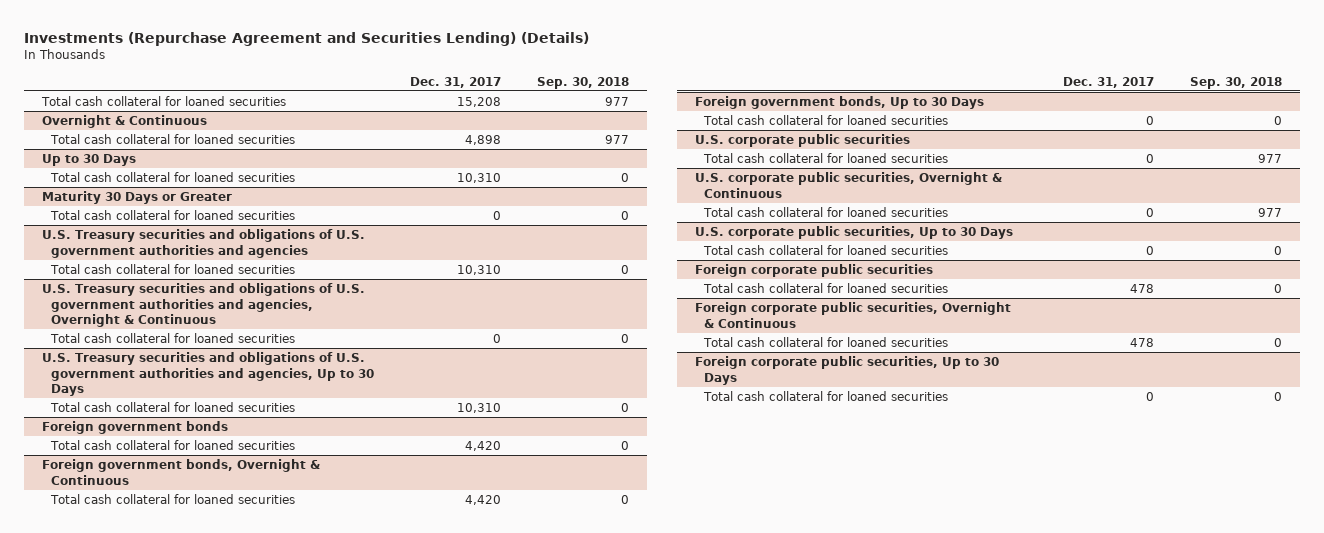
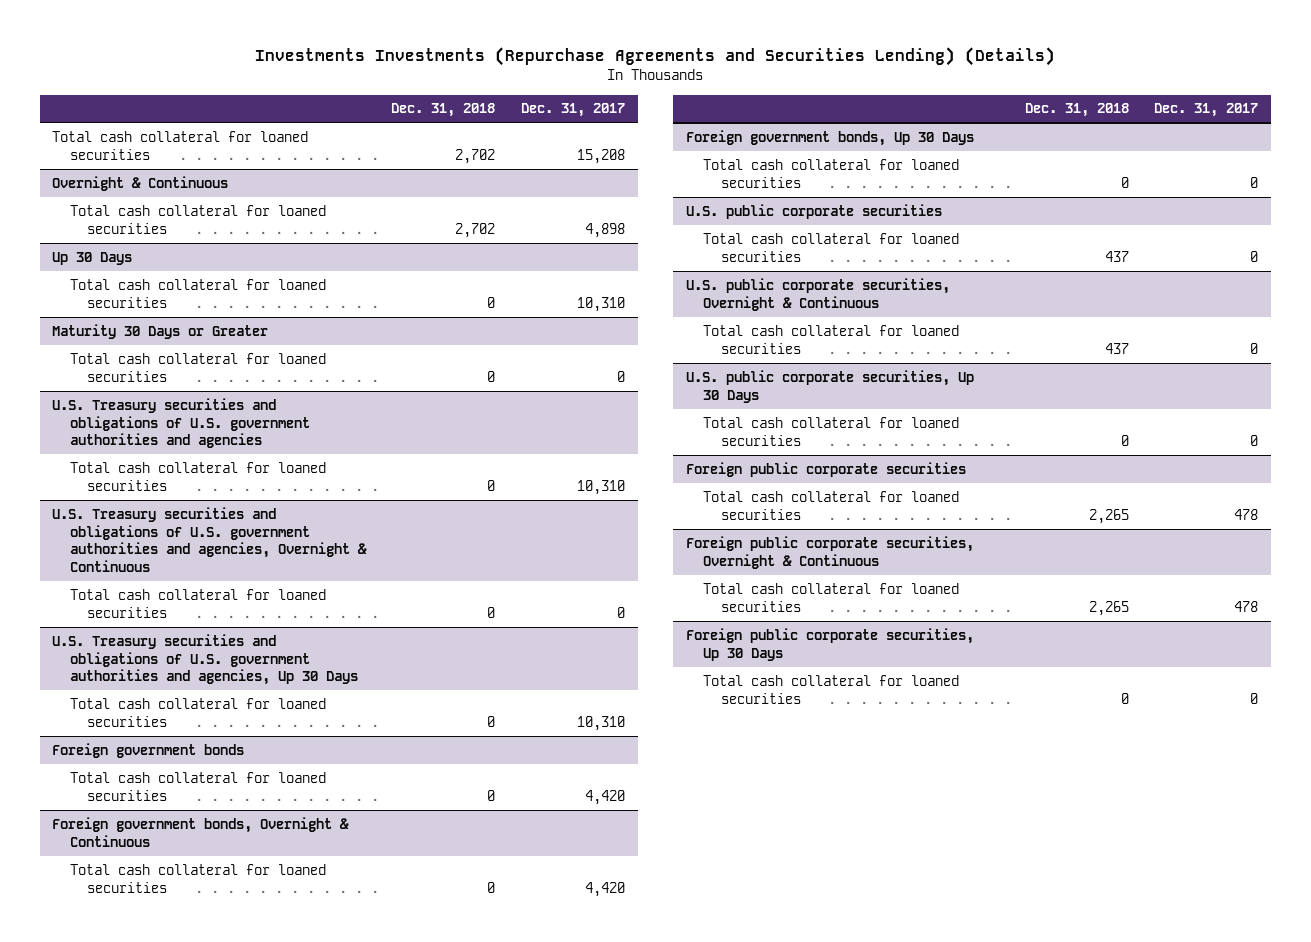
[24,32,590,47] Investments (Repurchase Agreement and Securities Lending) (Details) -> [255,47,1056,67] Investments Investments (Repurchase Agreements and Securities Lending) (Details)
[536,76,629,89] Sep. 30, 2018 -> none
none -> [391,103,496,118] Dec. 31, 2018
[42,154,137,167] Up to 30 Days -> [52,251,133,265] Up 30 Days
[42,352,374,397] U.S. Treasury securities and obligations of U.S. government authorities and agencies, Up to 30 Days -> [52,633,358,686] U.S. Treasury securities and obligations of U.S. government authorities and agencies, Up 30 Days
[695,96,985,110] Foreign government bonds, Up to 30 Days -> [685,129,974,146] Foreign government bonds, Up 30 Days
[695,134,911,148] U.S. corporate public securities -> [685,203,942,219] U.S. public corporate securities
[695,172,1003,198] U.S. corporate public securities, Overnight & Continuous -> [685,277,950,311] U.S. public corporate securities, Overnight & Continuous
[695,226,1014,240] U.S. corporate public securities, Up to 30 Days -> [685,369,974,403] U.S. public corporate securities, Up 30 Days
[695,264,934,278] Foreign corporate public securities -> [685,461,966,477] Foreign public corporate securities
[695,302,1012,328] Foreign corporate public securities, Overnight & Continuous -> [685,535,974,569] Foreign public corporate securities, Overnight & Continuous
[695,356,1000,385] Foreign corporate public securities, Up to 30 Days -> [685,627,974,661] Foreign public corporate securities, Up 30 Days

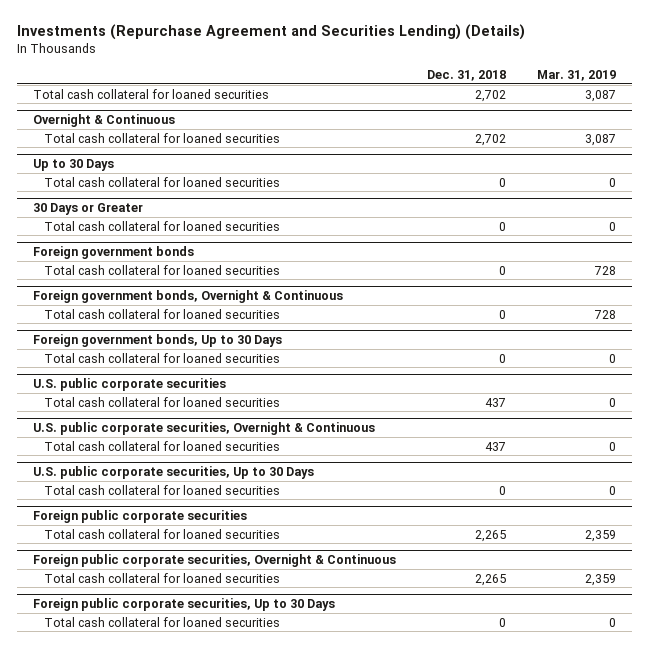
[255,47,1056,67] Investments Investments (Repurchase Agreements and Securities Lending) (Details) -> [16,24,525,41] Investments (Repurchase Agreement and Securities Lending) (Details)
[521,103,626,118] Dec. 31, 2017 -> none
none -> [537,69,617,81] Mar. 31, 2019
[69,278,326,308] Total cash collateral for loaned securities -> none
[52,323,269,339] Maturity 30 Days or Greater -> none
[69,352,326,382] Total cash collateral for loaned securities -> none
[52,397,310,449] U.S. Treasury securities and obligations of U.S. government authorities and agencies -> none
[69,461,326,491] Total cash collateral for loaned securities -> none
[52,506,367,573] U.S. Treasury securities and obligations of U.S. government authorities and agencies, Overnight & Continuous -> none
[52,251,133,265] Up 30 Days -> [32,159,114,172] Up to 30 Days
[52,633,358,686] U.S. Treasury securities and obligations of U.S. government authorities and agencies, Up 30 Days -> none
none -> [32,203,143,216] 30 Days or Greater
[685,129,974,146] Foreign government bonds, Up 30 Days -> [32,334,282,348] Foreign government bonds, Up to 30 Days
[685,369,974,403] U.S. public corporate securities, Up 30 Days -> [32,466,314,480] U.S. public corporate securities, Up to 30 Days
[685,627,974,661] Foreign public corporate securities, Up 30 Days -> [32,598,335,612] Foreign public corporate securities, Up to 30 Days

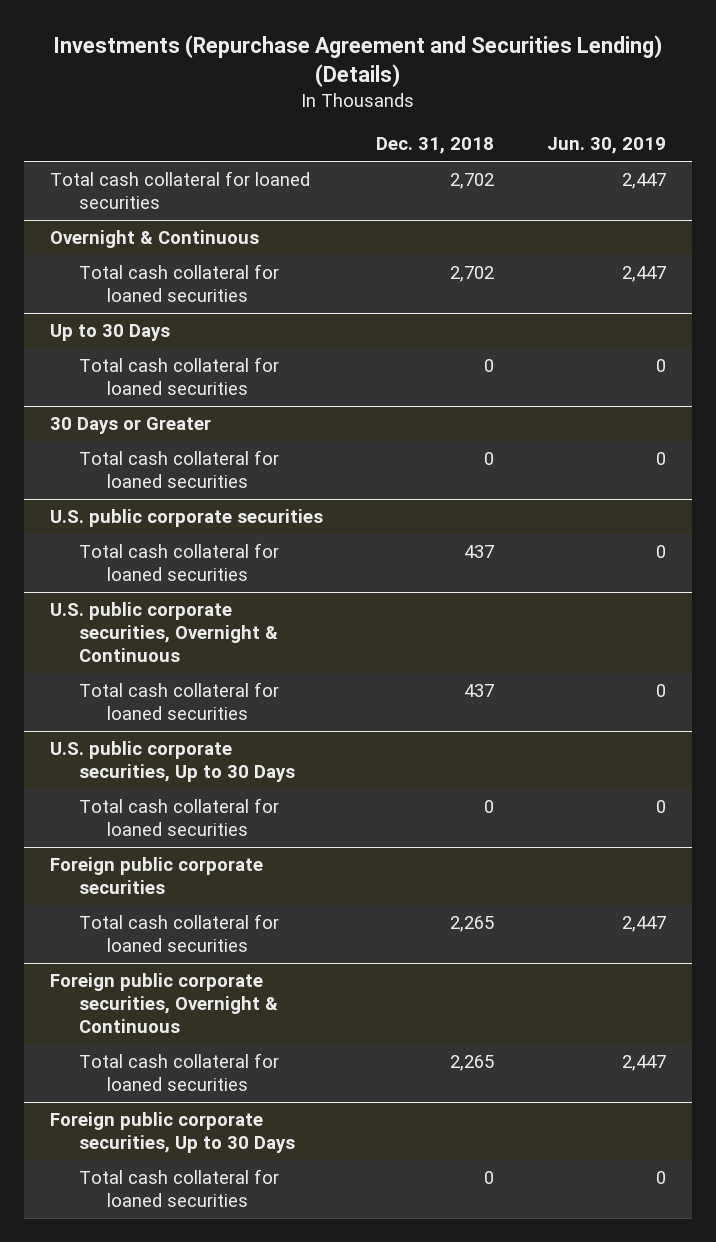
[537,69,617,81] Mar. 31, 2019 -> none
none -> [547,137,667,155] Jun. 30, 2019
[32,246,194,260] Foreign government bonds -> none
[43,264,280,275] Total cash collateral for loaned securities -> none
[32,290,343,304] Foreign government bonds, Overnight & Continuous -> none
[43,308,280,319] Total cash collateral for loaned securities -> none
[32,334,282,348] Foreign government bonds, Up to 30 Days -> none
[43,352,280,363] Total cash collateral for loaned securities -> none

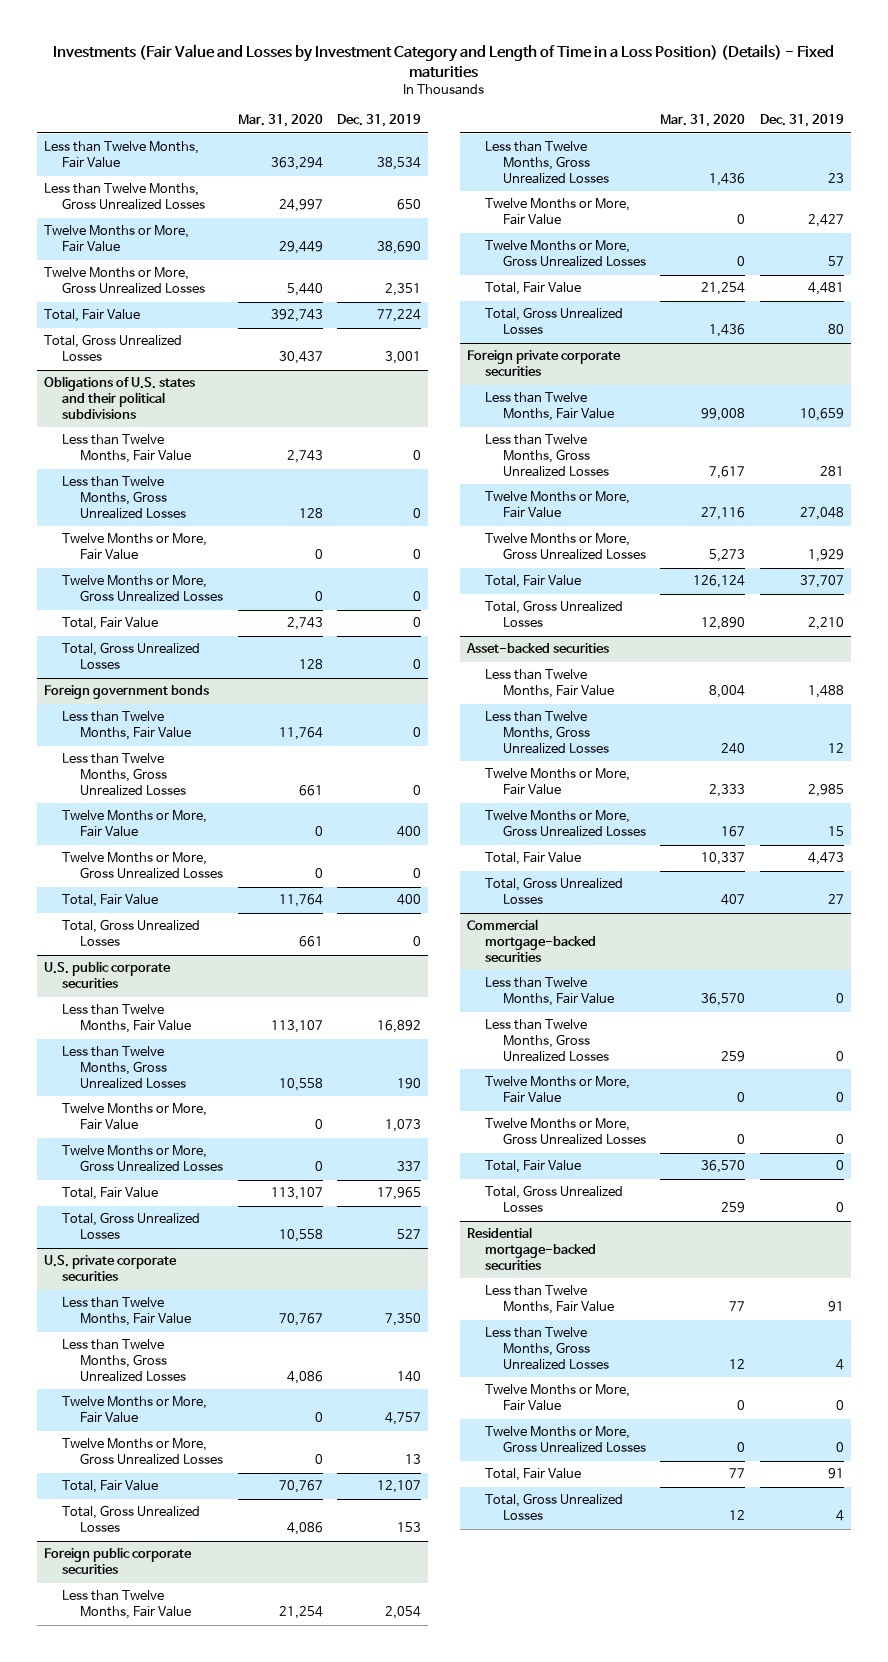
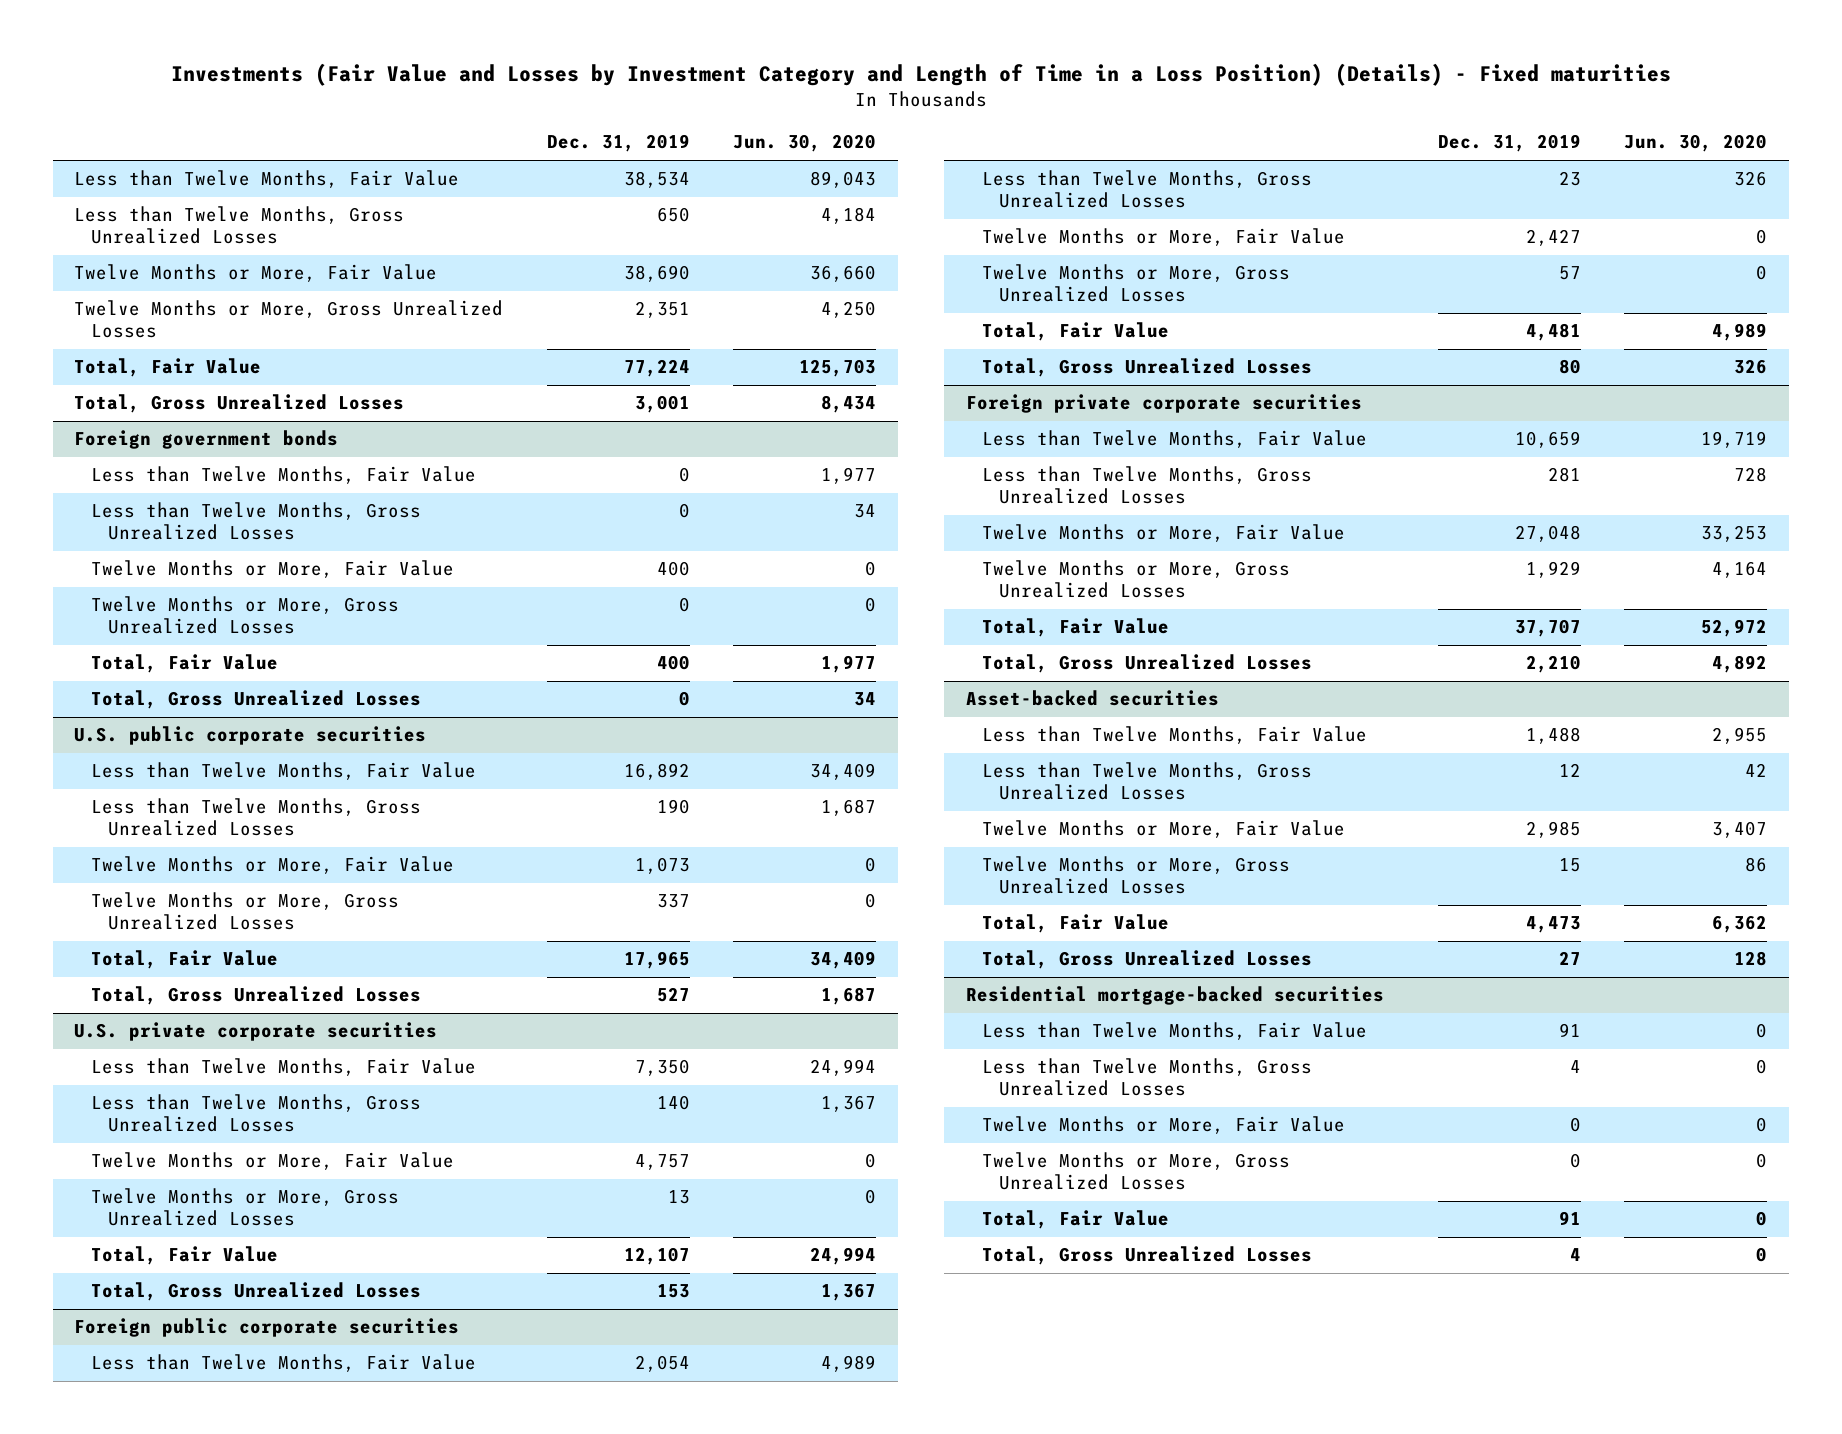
[237,114,323,128] Mar. 31, 2020 -> none
none -> [733,134,877,153] Jun. 30, 2020
[44,376,196,420] Obligations of U.S. states and their political subdivisions -> none
[62,434,192,464] Less than Twelve Months, Fair Value -> none
[62,476,187,520] Less than Twelve Months, Gross Unrealized Losses -> none
[62,533,208,561] Twelve Months or More, Fair Value -> none
[62,575,224,603] Twelve Months or More, Gross Unrealized Losses -> none
[62,617,159,631] Total, Fair Value -> none
[62,642,201,670] Total, Gross Unrealized Losses -> none
[467,919,597,963] Commercial mortgage-backed securities -> none
[485,977,615,1007] Less than Twelve Months, Fair Value -> none
[485,1019,610,1063] Less than Twelve Months, Gross Unrealized Losses -> none
[485,1076,631,1104] Twelve Months or More, Fair Value -> none
[485,1118,647,1146] Twelve Months or More, Gross Unrealized Losses -> none
[485,1160,582,1174] Total, Fair Value -> none
[485,1185,624,1213] Total, Gross Unrealized Losses -> none

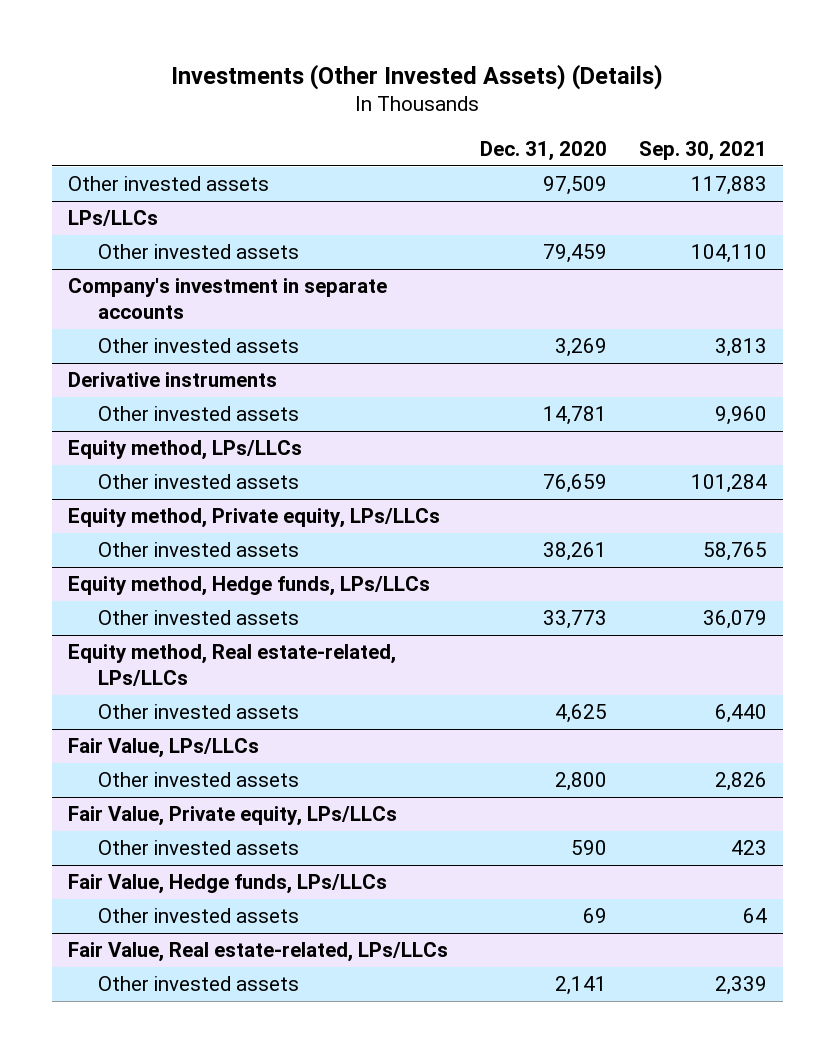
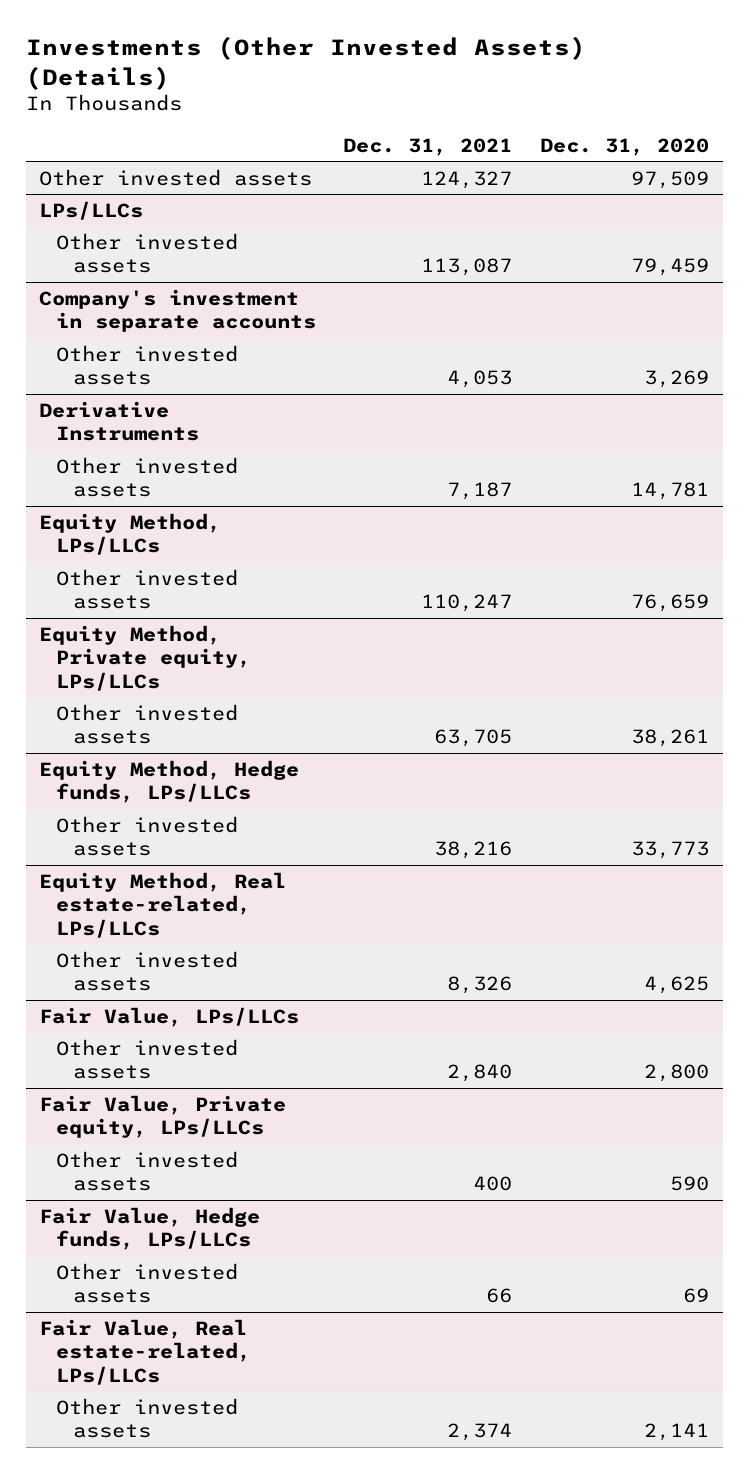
[638,141,767,162] Sep. 30, 2021 -> none
none -> [343,137,513,156] Dec. 31, 2021
[67,372,277,388] Derivative instruments -> [39,400,199,442] Derivative Instruments
[67,440,302,461] Equity method, LPs/LLCs -> [39,512,222,556] Equity Method, LPs/LLCs
[67,508,440,529] Equity method, Private equity, LPs/LLCs -> [39,624,251,692] Equity Method, Private equity, LPs/LLCs
[67,576,430,597] Equity method, Hedge funds, LPs/LLCs -> [39,759,300,804] Equity Method, Hedge funds, LPs/LLCs
[67,644,396,687] Equity method, Real estate-related, LPs/LLCs -> [39,871,287,939] Equity Method, Real estate-related, LPs/LLCs

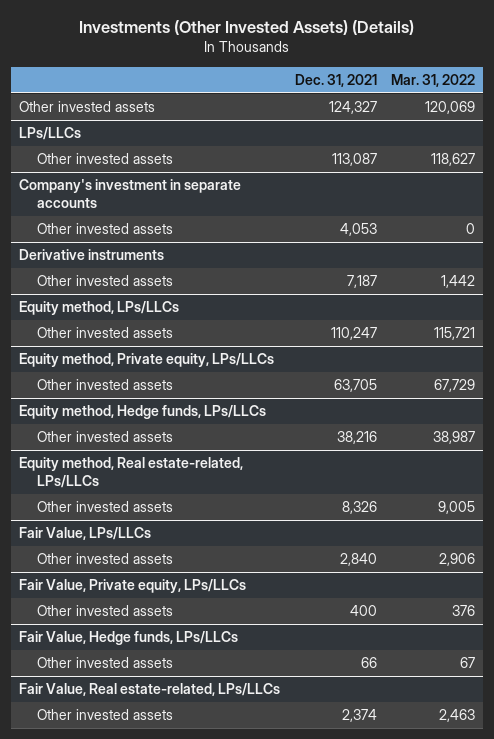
[539,137,709,156] Dec. 31, 2020 -> none
none -> [391,73,476,87] Mar. 31, 2022
[39,400,199,442] Derivative Instruments -> [18,249,164,261] Derivative instruments
[39,512,222,556] Equity Method, LPs/LLCs -> [18,301,179,316] Equity method, LPs/LLCs
[39,624,251,692] Equity Method, Private equity, LPs/LLCs -> [18,353,274,368] Equity method, Private equity, LPs/LLCs
[39,759,300,804] Equity Method, Hedge funds, LPs/LLCs -> [18,405,266,420] Equity method, Hedge funds, LPs/LLCs
[39,871,287,939] Equity Method, Real estate-related, LPs/LLCs -> [18,457,243,488] Equity method, Real estate-related, LPs/LLCs

